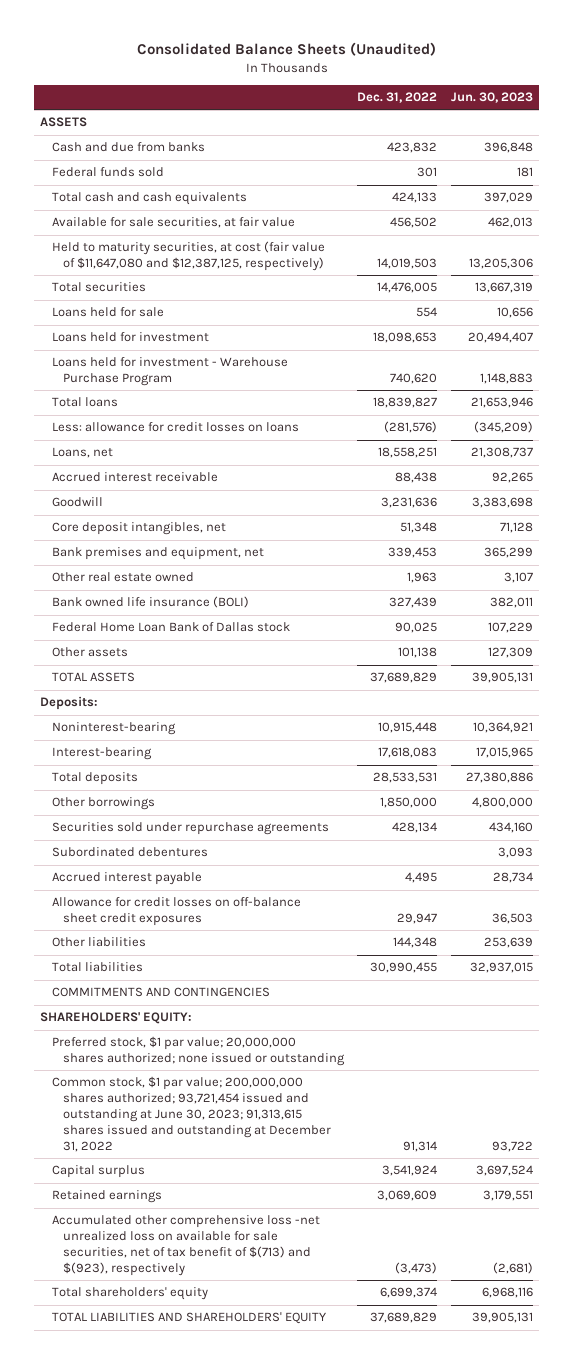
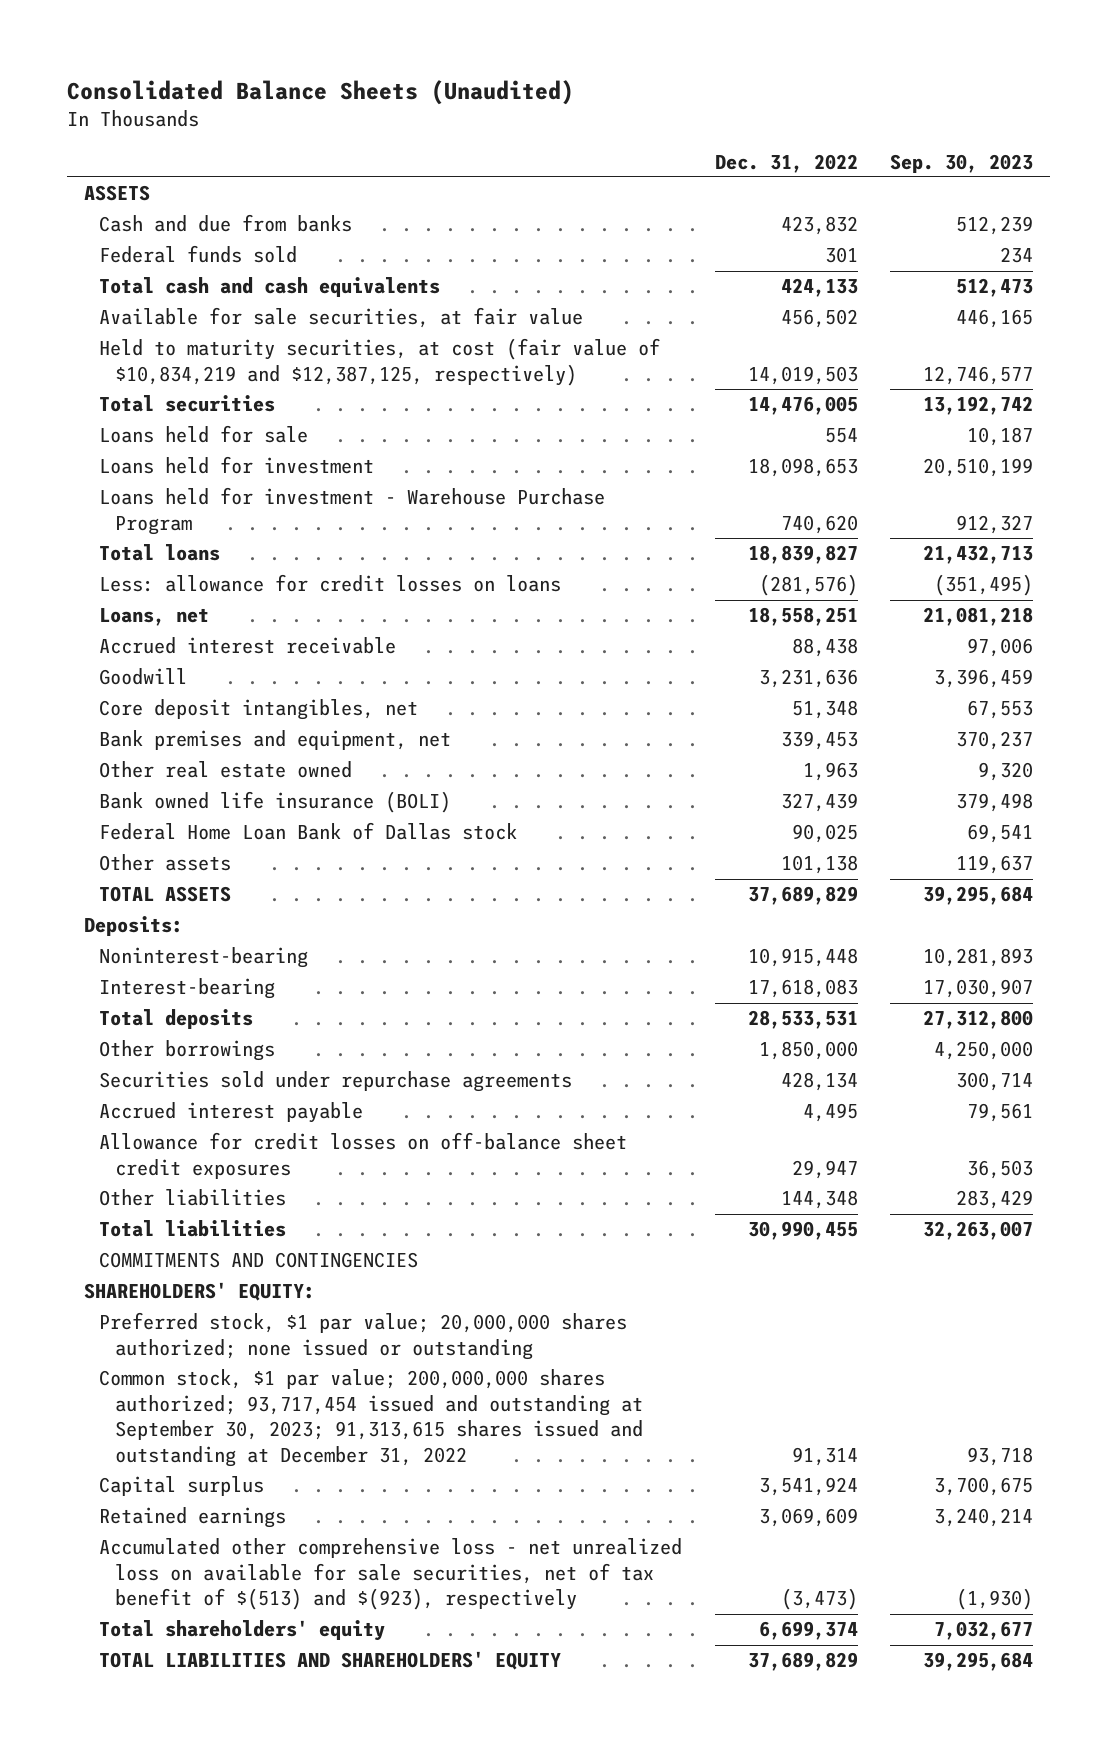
[450,92,533,104] Jun. 30, 2023 -> none
none -> [890,153,1034,173] Sep. 30, 2023
[51,241,325,272] Held to maturity securities, at cost (fair value of $11,647,080 and $12,387,125, respectively) -> [99,338,661,386] Held to maturity securities, at cost (fair value of $10,834,219 and $12,387,125, respectively)
[51,847,208,858] Subordinated debentures -> none
[51,1076,331,1152] Common stock, $1 par value; 200,000,000 shares authorized; 93,721,454 issued and outstanding at June 30, 2023; 91,313,615 shares issued and outstanding at December 31, 2022 -> [99,1369,643,1467] Common stock, $1 par value; 200,000,000 shares authorized; 93,717,454 issued and outstanding at September 30, 2023; 91,313,615 shares issued and outstanding at December 31, 2022
[51,1215,320,1276] Accumulated other comprehensive loss -net unrealized loss on available for sale securities, net of tax benefit of $(713) and $(923), respectively -> [99,1538,683,1611] Accumulated other comprehensive loss - net unrealized loss on available for sale securities, net of tax benefit of $(513) and $(923), respectively

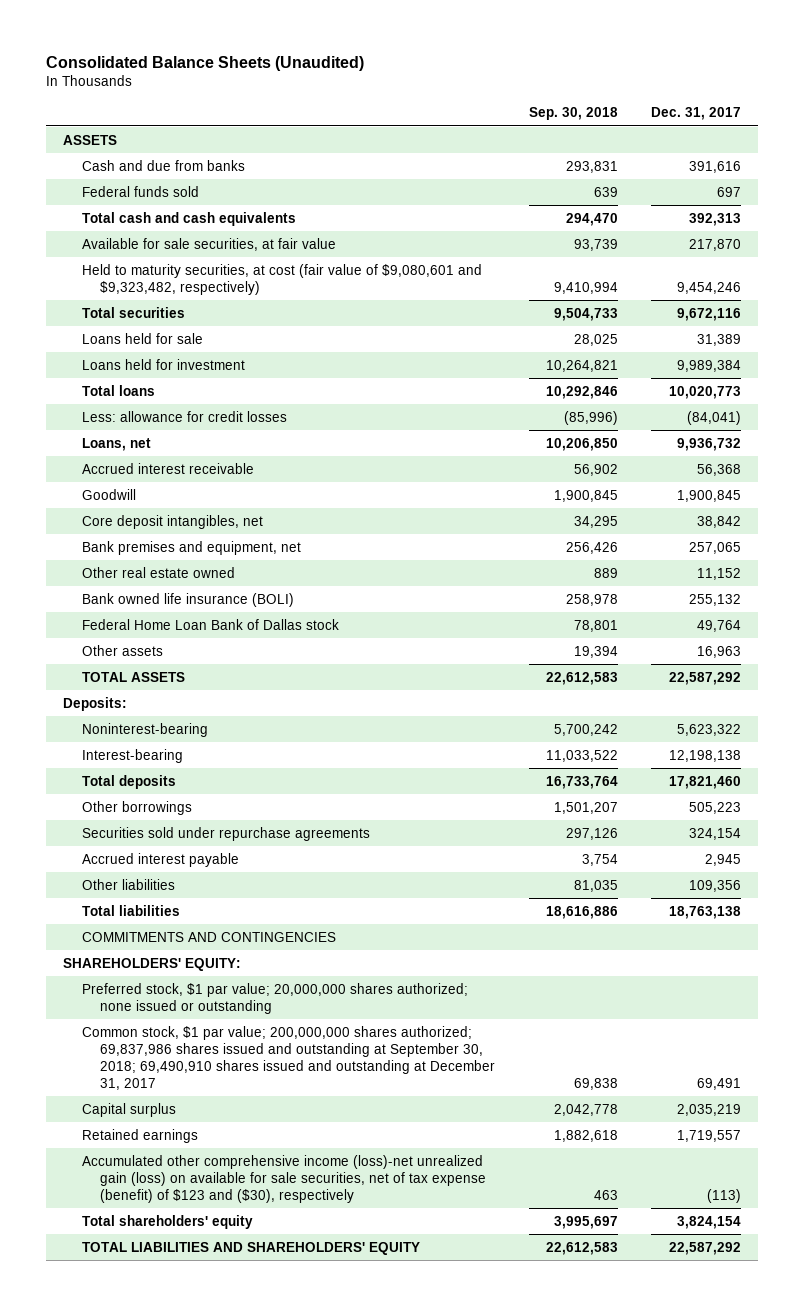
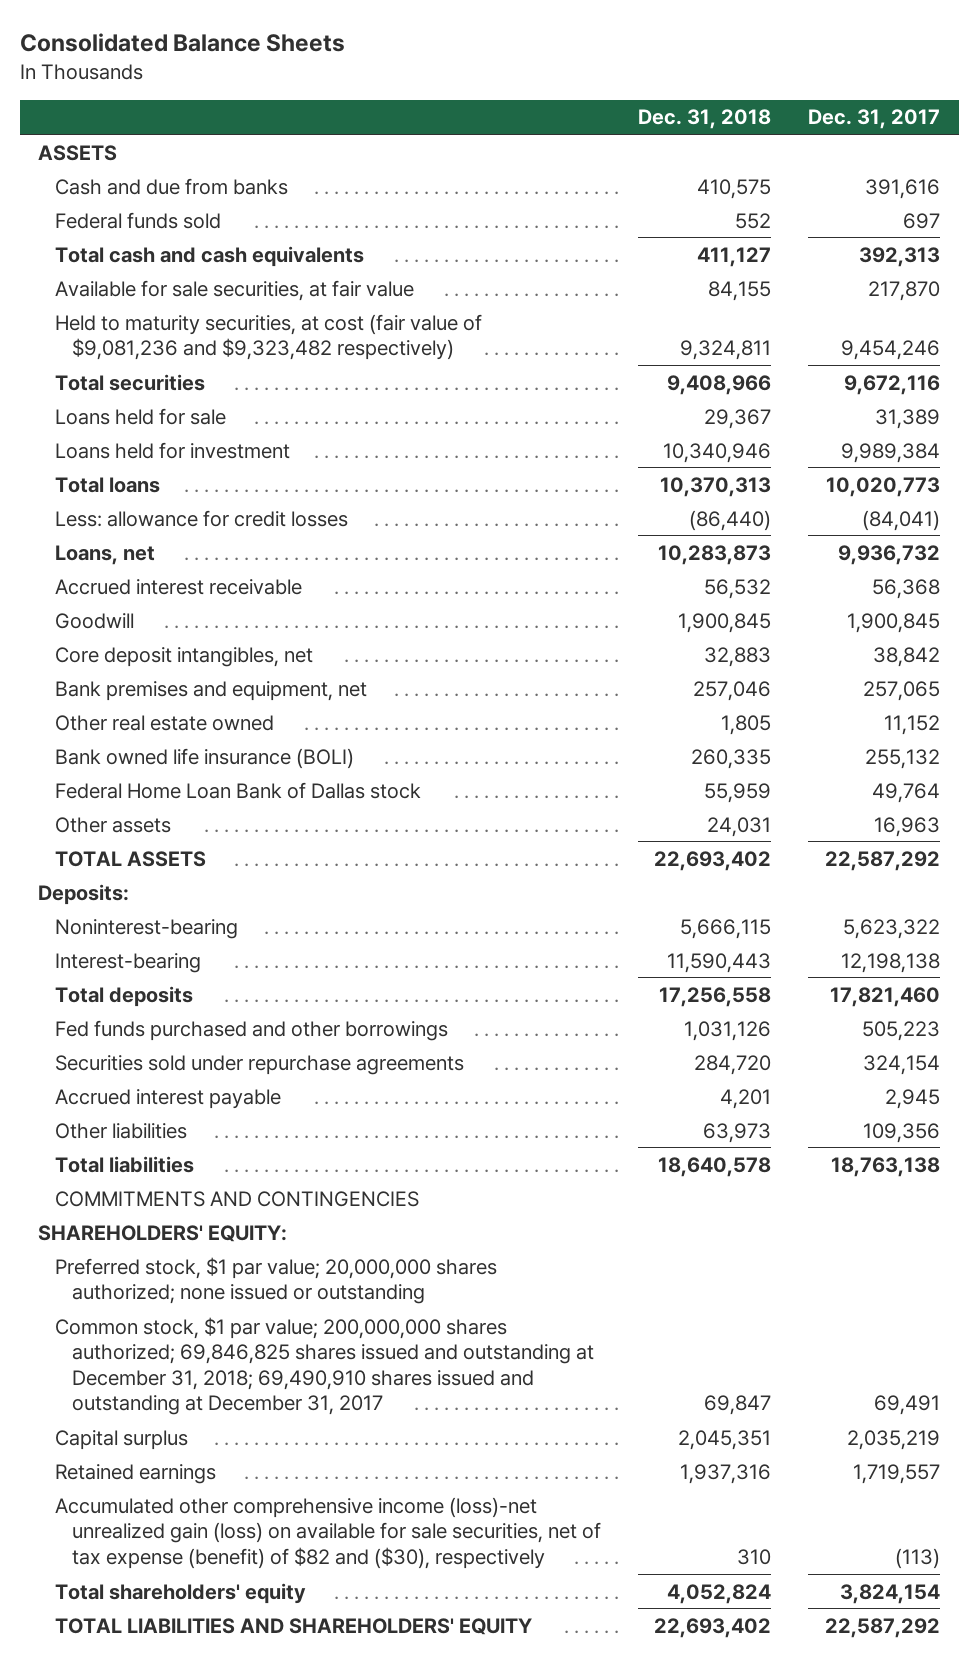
[46,55,365,71] Consolidated Balance Sheets (Unaudited) -> [19,33,345,53] Consolidated Balance Sheets
[528,107,618,121] Sep. 30, 2018 -> none
none -> [637,109,771,130] Dec. 31, 2018
[81,263,482,295] Held to maturity securities, at cost (fair value of $9,080,601 and $9,323,482, respectively) -> [54,313,482,361] Held to maturity securities, at cost (fair value of $9,081,236 and $9,323,482 respectively)
[81,800,192,815] Other borrowings -> [54,1019,448,1041] Fed funds purchased and other borrowings
[81,1025,496,1091] Common stock, $1 par value; 200,000,000 shares authorized; 69,837,986 shares issued and outstanding at September 30, 2018; 69,490,910 shares issued and outstanding at December 31, 2017 -> [54,1316,594,1416] Common stock, $1 par value; 200,000,000 shares authorized; 69,846,825 shares issued and outstanding at December 31, 2018; 69,490,910 shares issued and outstanding at December 31, 2017
[81,1154,487,1203] Accumulated other comprehensive income (loss)-net unrealized gain (loss) on available for sale securities, net of tax expense (benefit) of $123 and ($30), respectively -> [54,1496,601,1569] Accumulated other comprehensive income (loss)-net unrealized gain (loss) on available for sale securities, net of tax expense (benefit) of $82 and ($30), respectively

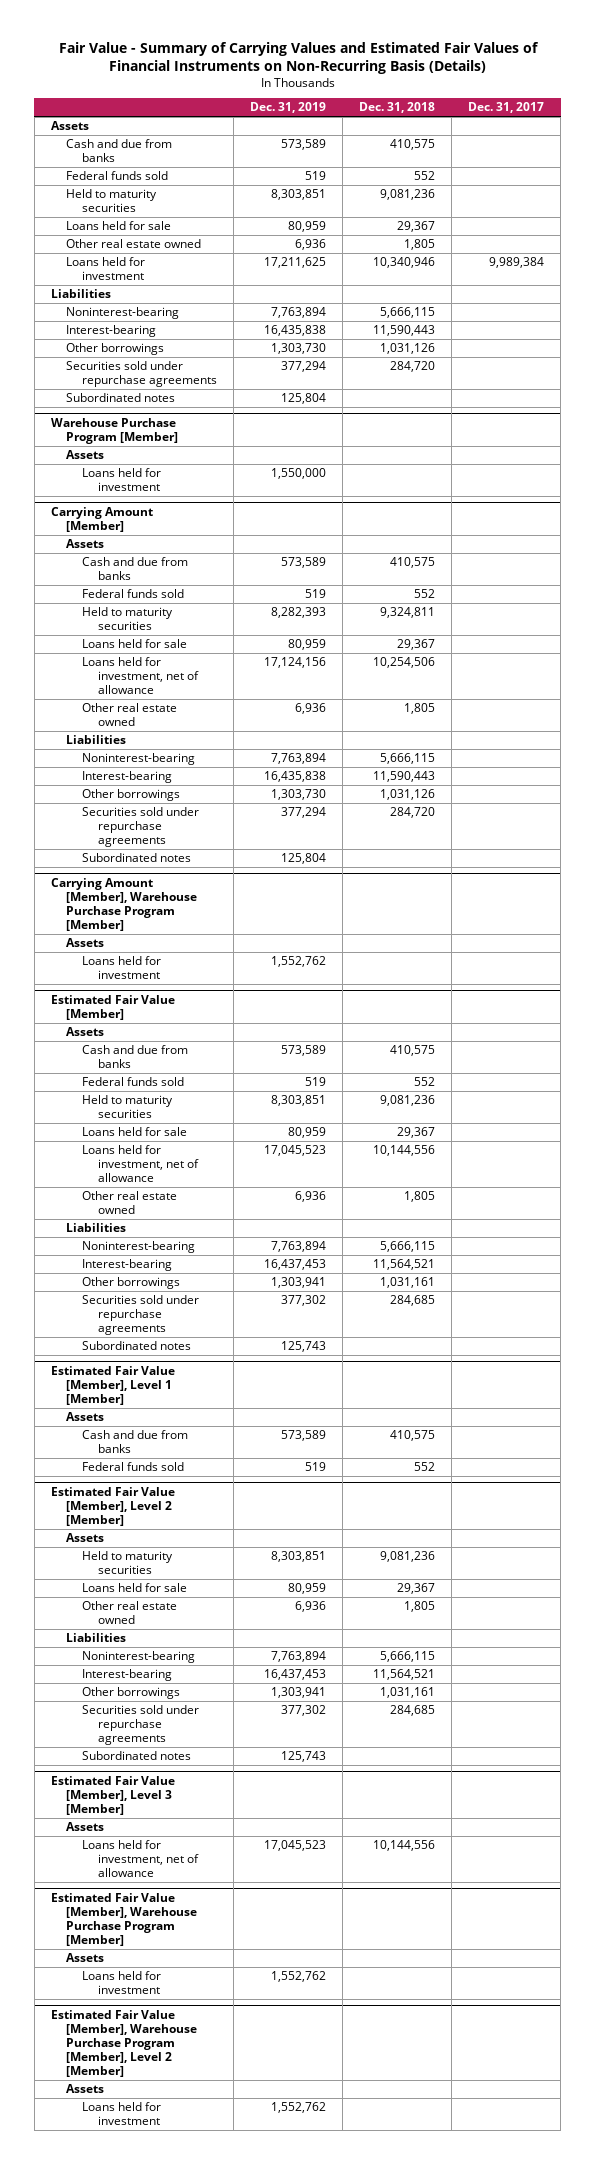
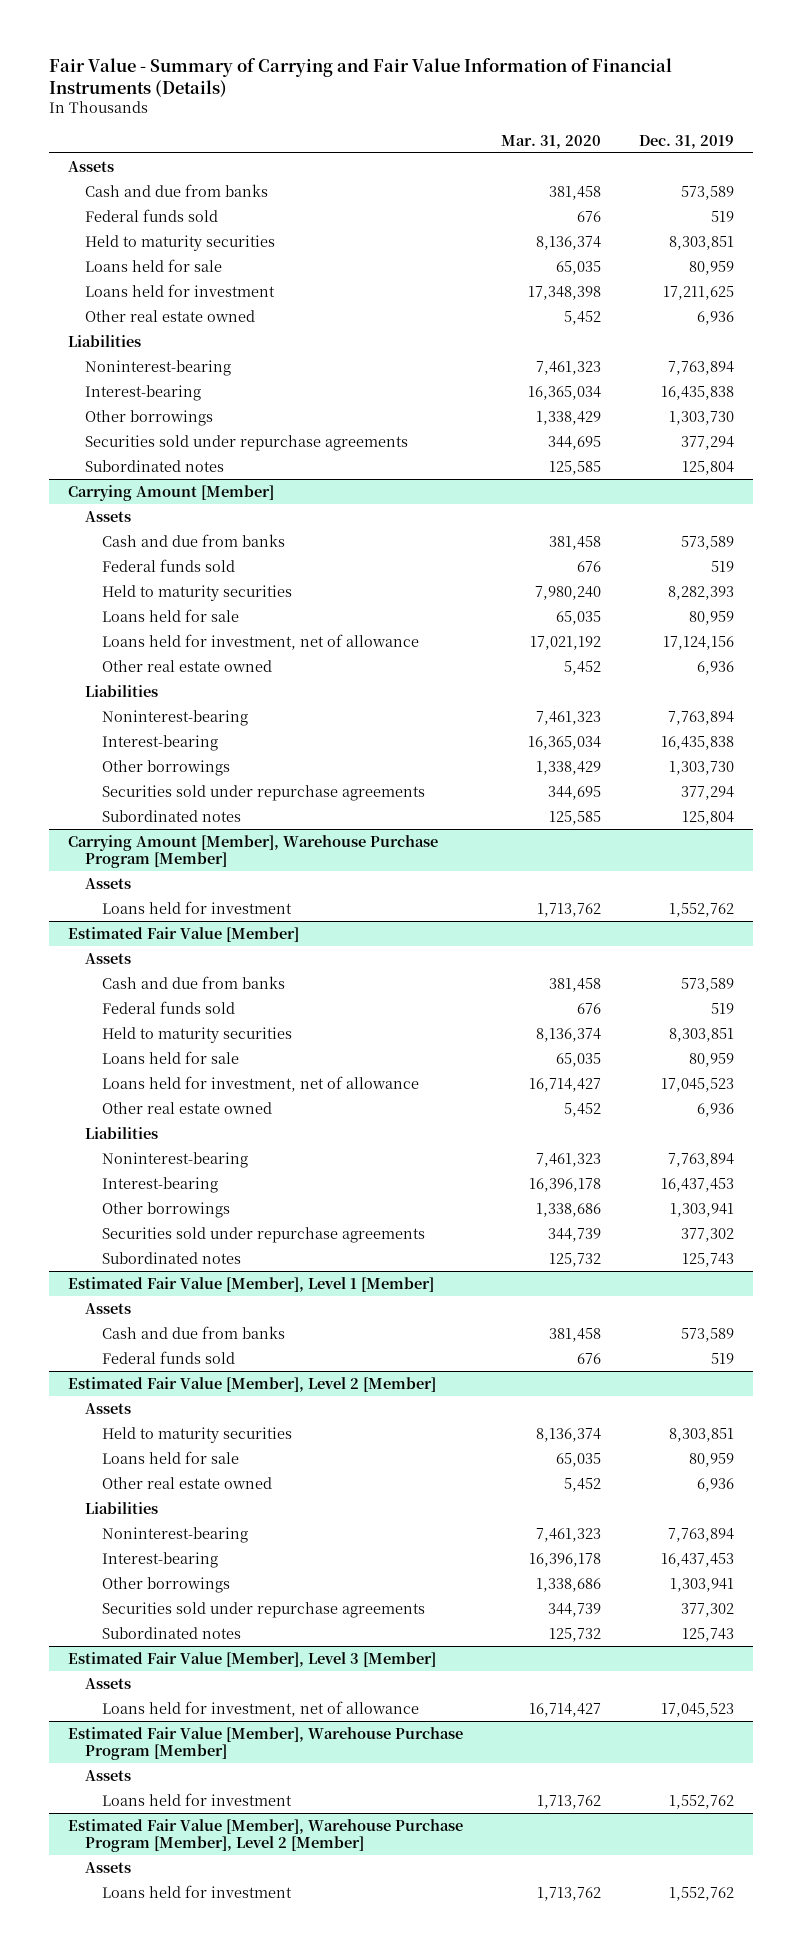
[58,41,539,74] Fair Value - Summary of Carrying Values and Estimated Fair Values of Financial Instruments on Non-Recurring Basis (Details) -> [49,57,673,97] Fair Value - Summary of Carrying and Fair Value Information of Financial Instruments (Details)
[359,102,436,114] Dec. 31, 2018 -> none
[468,102,545,114] Dec. 31, 2017 -> none
none -> [501,134,602,149] Mar. 31, 2020
[66,239,202,249] Other real estate owned -> [85,309,256,322] Other real estate owned
[50,418,179,445] Warehouse Purchase Program [Member] -> none
[66,450,105,460] Assets -> none
[82,468,162,492] Loans held for investment -> none

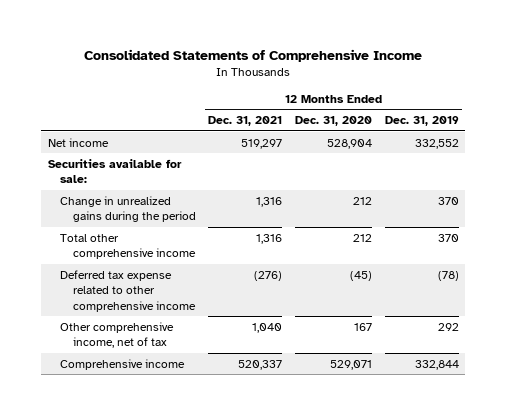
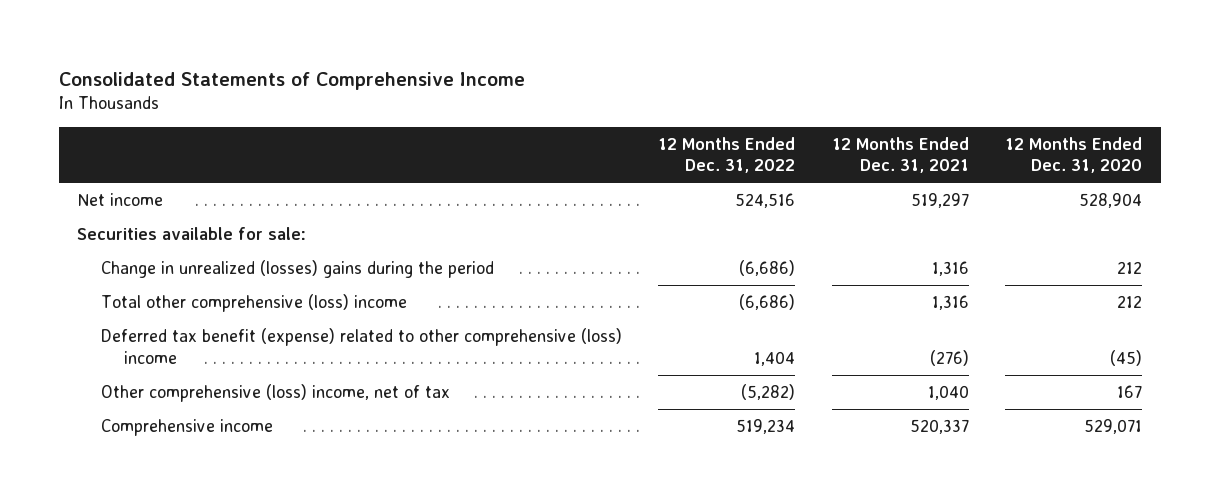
[384,116,459,127] Dec. 31, 2019 -> none
none -> [658,136,796,174] 12 Months Ended Dec. 31, 2022
[60,195,196,223] Change in unrealized gains during the period -> [100,259,494,278] Change in unrealized (losses) gains during the period
[60,233,196,260] Total other comprehensive income -> [100,293,407,312] Total other comprehensive (loss) income
[60,269,196,312] Deferred tax expense related to other comprehensive income -> [100,327,622,364] Deferred tax benefit (expense) related to other comprehensive (loss) income
[60,321,175,349] Other comprehensive income, net of tax -> [100,383,450,402] Other comprehensive (loss) income, net of tax

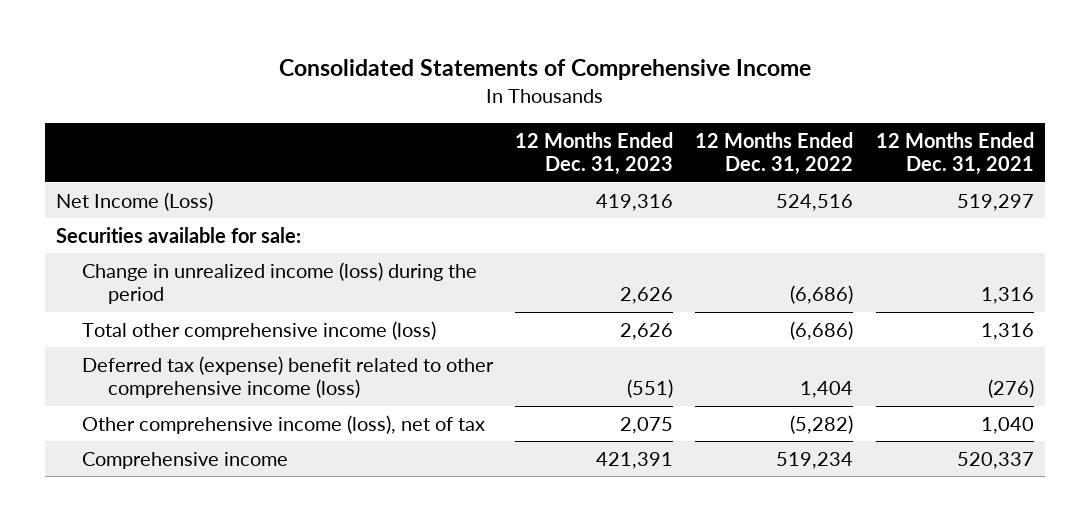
[1005,136,1143,174] 12 Months Ended Dec. 31, 2020 -> none
none -> [515,131,674,176] 12 Months Ended Dec. 31, 2023
[77,192,164,206] Net income -> [56,191,214,211] Net Income (Loss)
[100,259,494,278] Change in unrealized (losses) gains during the period -> [81,261,477,305] Change in unrealized income (loss) during the period
[100,293,407,312] Total other comprehensive (loss) income -> [81,320,436,340] Total other comprehensive income (loss)
[100,327,622,364] Deferred tax benefit (expense) related to other comprehensive (loss) income -> [81,355,494,399] Deferred tax (expense) benefit related to other comprehensive income (loss)
[100,383,450,402] Other comprehensive (loss) income, net of tax -> [81,414,485,434] Other comprehensive income (loss), net of tax

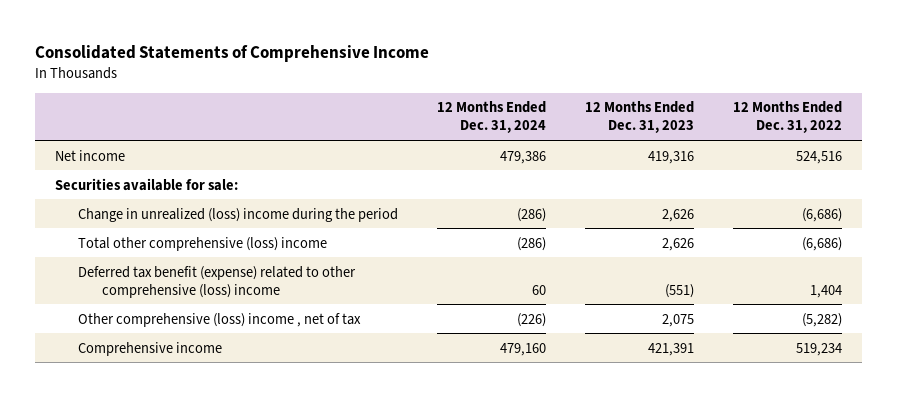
[875,131,1034,176] 12 Months Ended Dec. 31, 2021 -> none
none -> [437,101,547,134] 12 Months Ended Dec. 31, 2024
[56,191,214,211] Net Income (Loss) -> [54,149,125,161] Net income
[81,261,477,305] Change in unrealized income (loss) during the period -> [78,207,399,222] Change in unrealized (loss) income during the period
[81,320,436,340] Total other comprehensive income (loss) -> [78,236,328,251] Total other comprehensive (loss) income
[81,355,494,399] Deferred tax (expense) benefit related to other comprehensive income (loss) -> [78,265,357,298] Deferred tax benefit (expense) related to other comprehensive (loss) income
[81,414,485,434] Other comprehensive income (loss), net of tax -> [78,312,362,327] Other comprehensive (loss) income , net of tax

